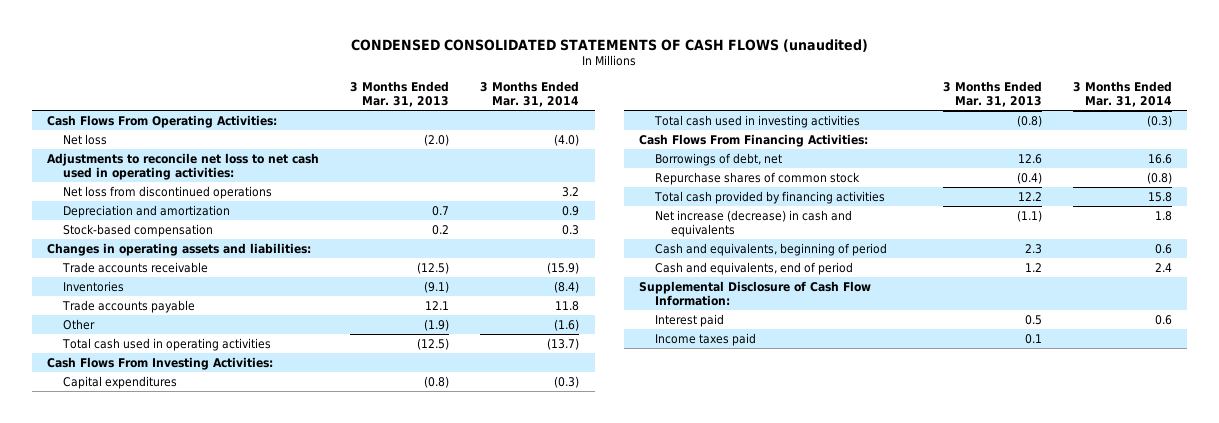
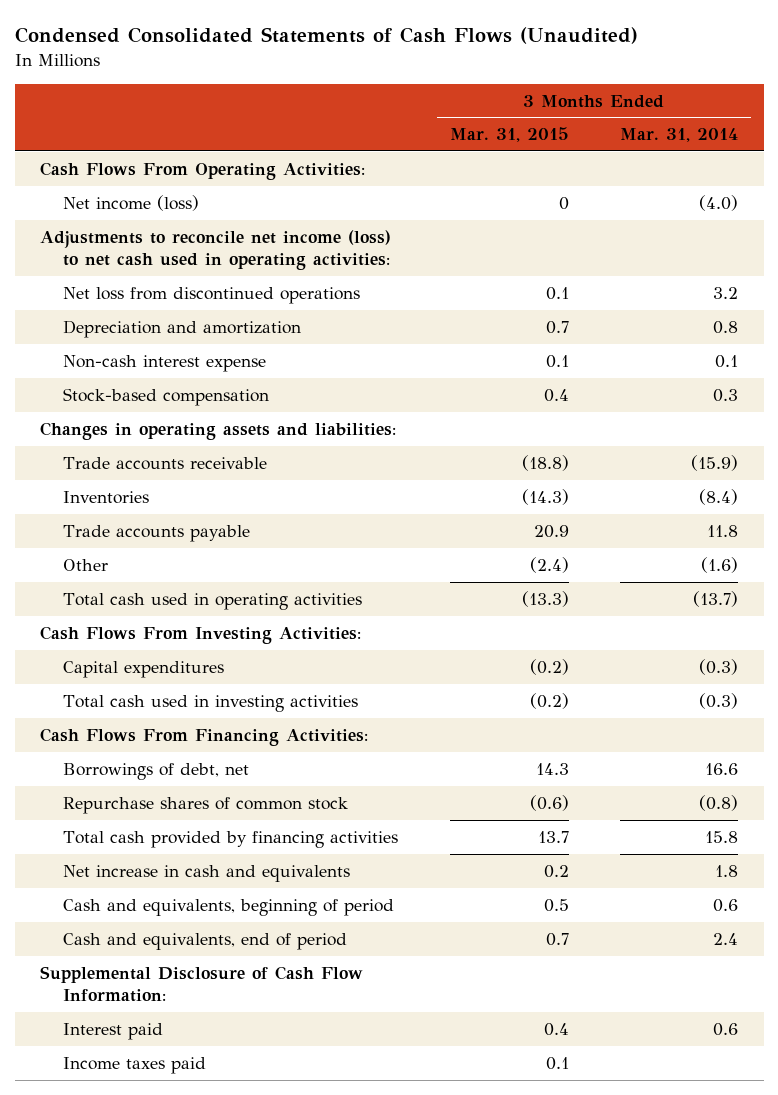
[351,38,869,52] CONDENSED CONSOLIDATED STATEMENTS OF CASH FLOWS (unaudited) -> [14,27,638,45] Condensed Consolidated Statements of Cash Flows (Unaudited)
[350,80,450,107] 3 Months Ended Mar. 31, 2013 -> none
none -> [449,127,569,143] Mar. 31, 2015
[63,133,108,145] Net loss -> [63,194,200,211] Net income (loss)
[47,152,320,180] Adjustments to reconcile net loss to net cash used in operating activities: -> [40,229,392,271] Adjustments to reconcile net income (loss) to net cash used in operating activities:
[562,205,580,216] 0.9 -> [713,320,739,334] 0.8
none -> [63,354,267,372] Non-cash interest expense
[655,209,853,237] Net increase (decrease) in cash and equivalents -> [63,864,351,882] Net increase in cash and equivalents

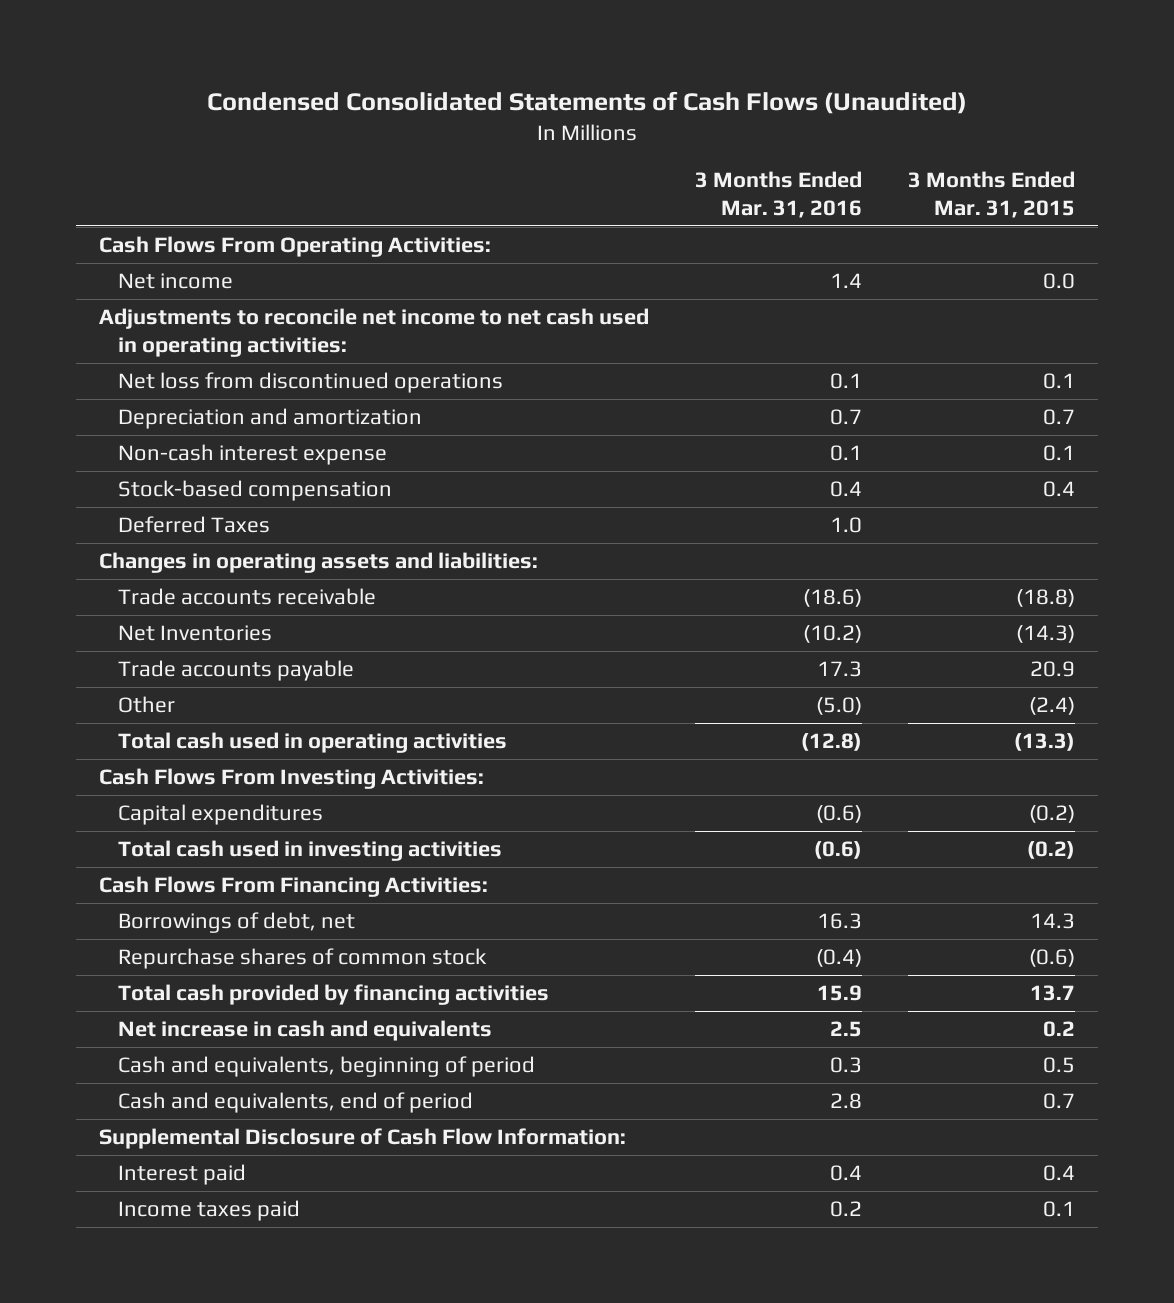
[620,128,739,143] Mar. 31, 2014 -> none
none -> [694,171,862,218] 3 Months Ended Mar. 31, 2016
[63,194,200,211] Net income (loss) -> [117,273,233,290] Net income
[558,196,569,210] 0 -> [1042,273,1075,290] 0.0
[40,229,392,271] Adjustments to reconcile net income (loss) to net cash used in operating activities: -> [98,308,649,357] Adjustments to reconcile net income to net cash used in operating activities:
none -> [117,516,270,534] Deferred Taxes
[63,490,150,504] Inventories -> [117,625,272,642] Net Inventories

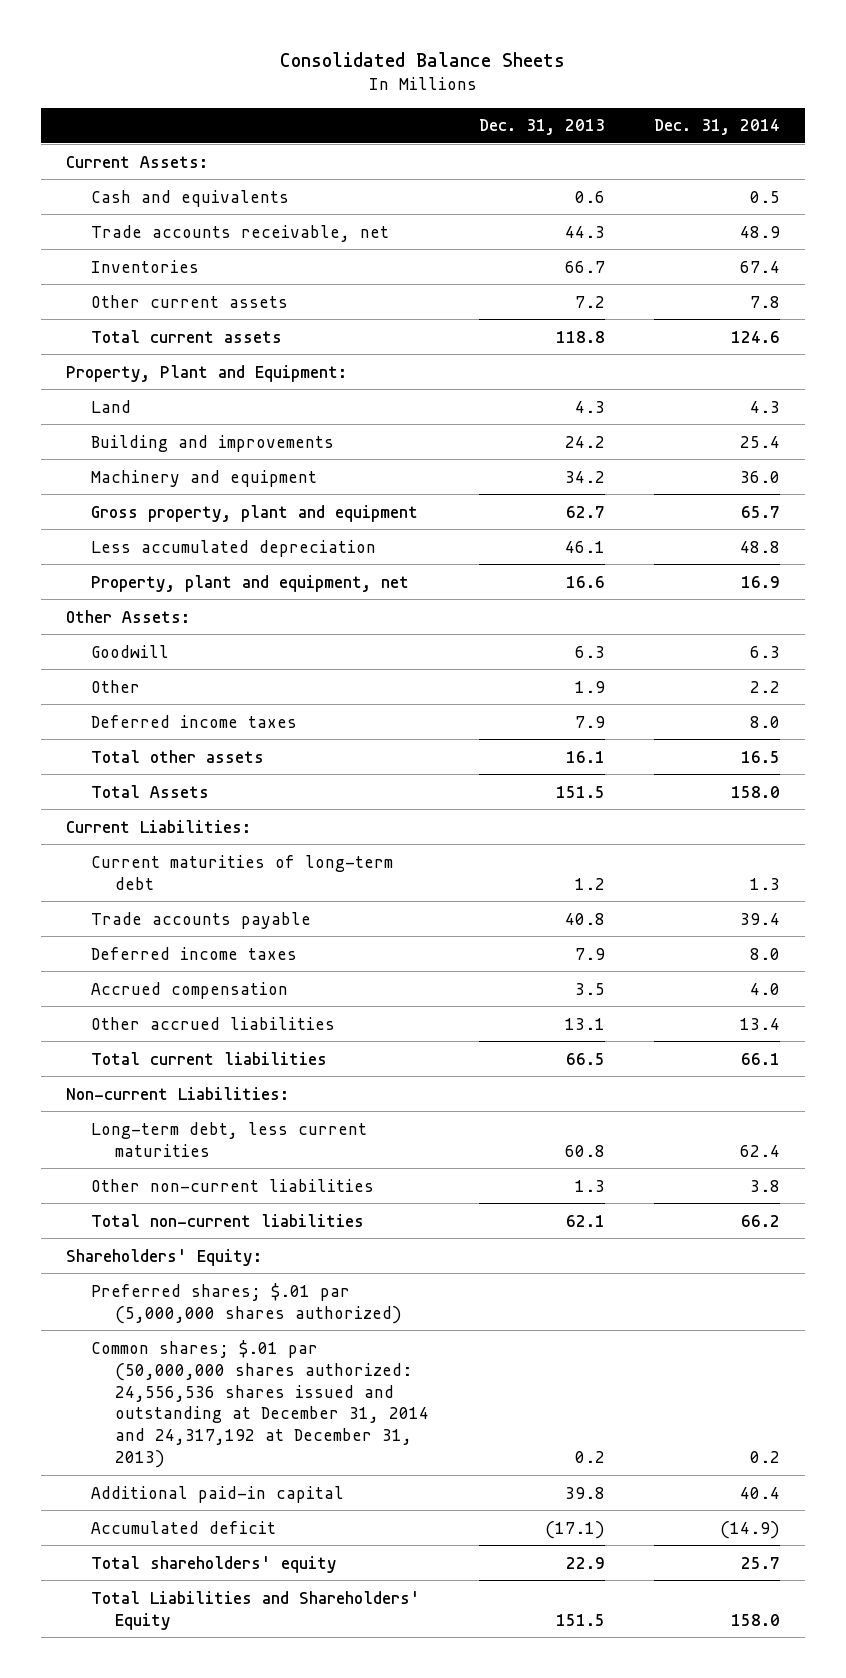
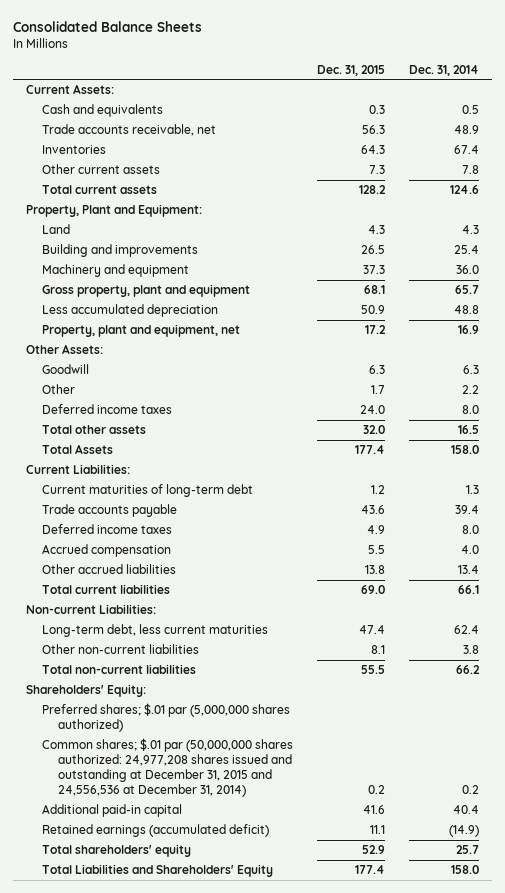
[478,119,605,136] Dec. 31, 2013 -> none
none -> [317,64,386,76] Dec. 31, 2015
[90,1339,430,1469] Common shares; $.01 par (50,000,000 shares authorized: 24,556,536 shares issued and outstanding at December 31, 2014 and 24,317,192 at December 31, 2013) -> [41,737,293,798] Common shares; $.01 par (50,000,000 shares authorized: 24,977,208 shares issued and outstanding at December 31, 2015 and 24,556,536 at December 31, 2014)
[90,1520,276,1534] Accumulated deficit -> [41,823,269,837] Retained earnings (accumulated deficit)

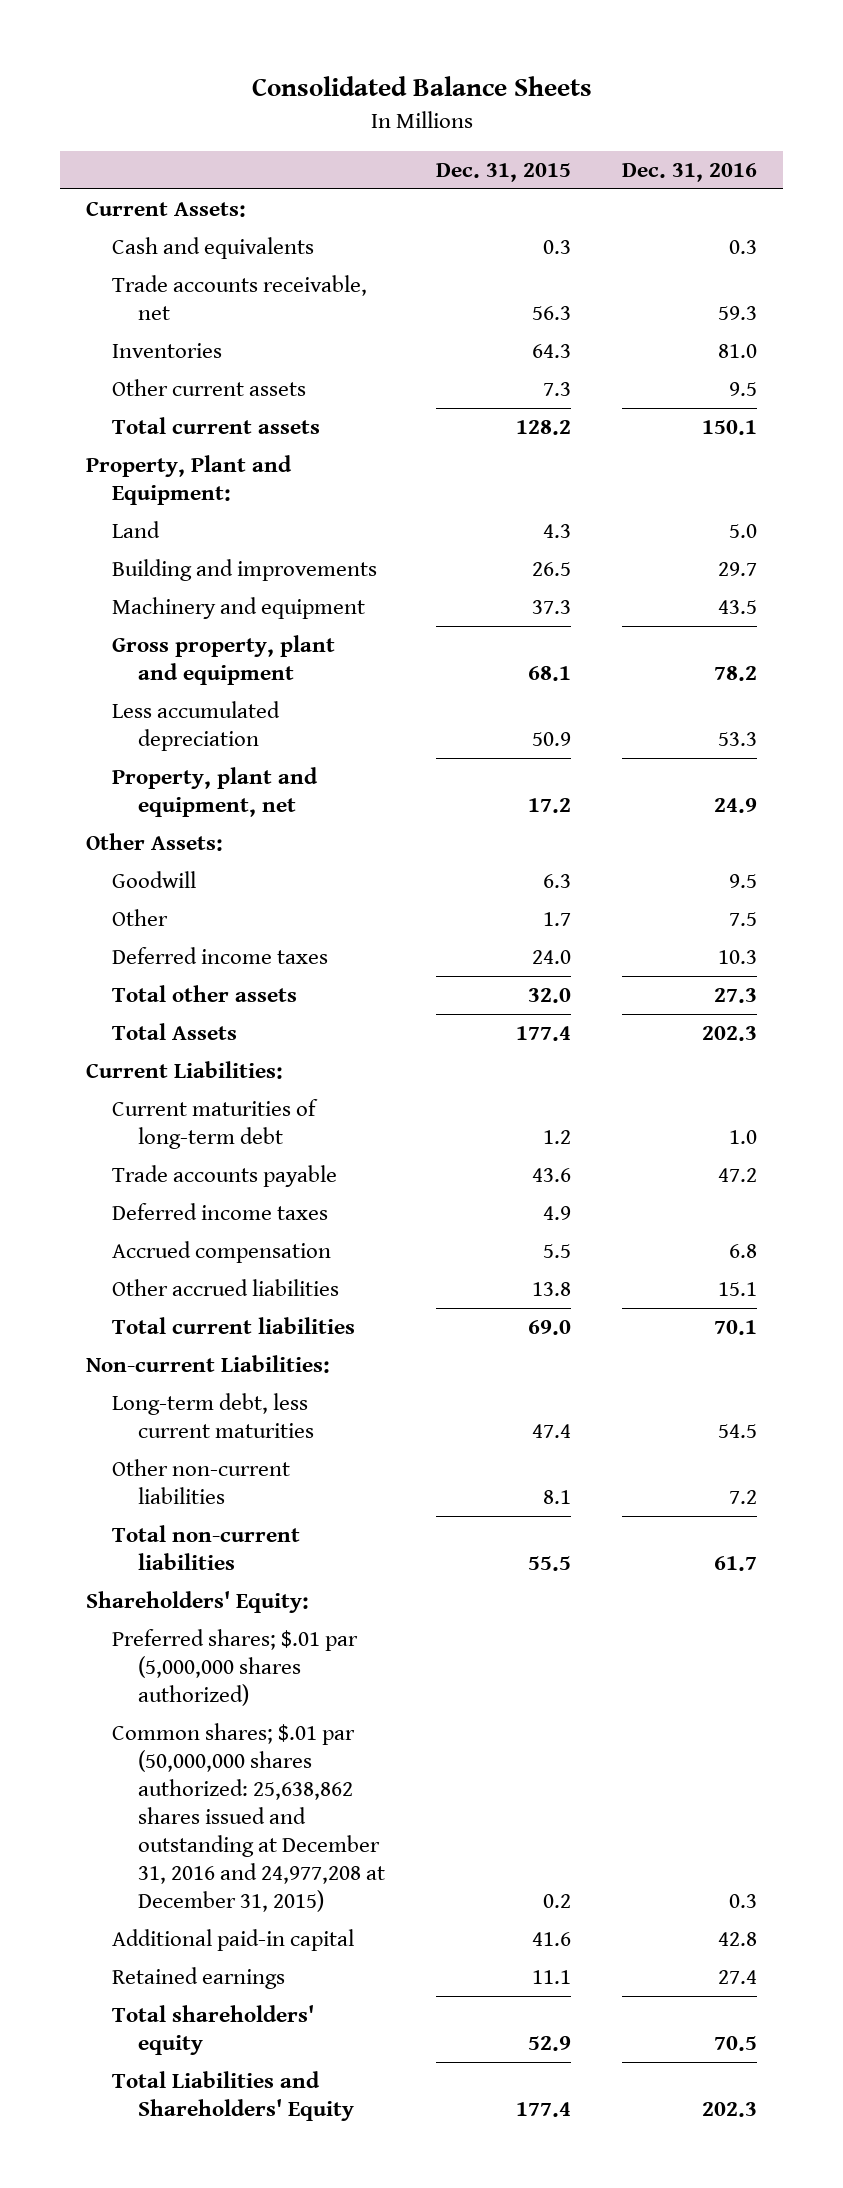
[409,64,480,76] Dec. 31, 2014 -> none
none -> [622,163,758,183] Dec. 31, 2016
[41,737,293,798] Common shares; $.01 par (50,000,000 shares authorized: 24,977,208 shares issued and outstanding at December 31, 2015 and 24,556,536 at December 31, 2014) -> [111,1723,385,1912] Common shares; $.01 par (50,000,000 shares authorized: 25,638,862 shares issued and outstanding at December 31, 2016 and 24,977,208 at December 31, 2015)
[41,823,269,837] Retained earnings (accumulated deficit) -> [111,1967,285,1990] Retained earnings

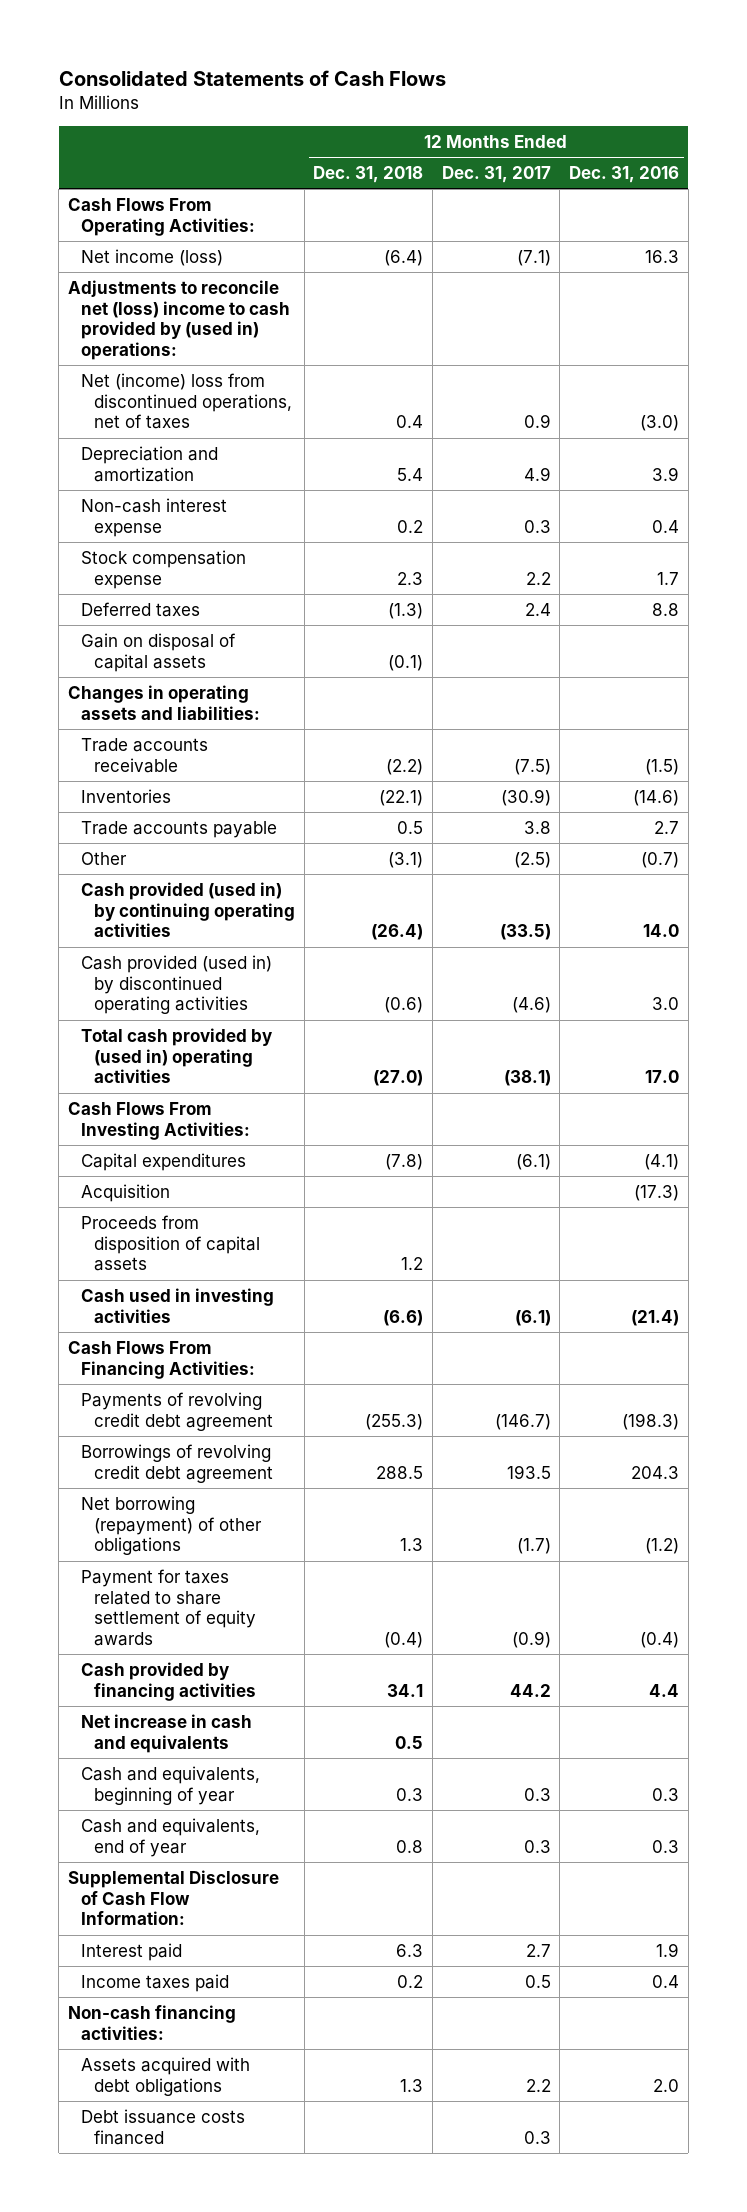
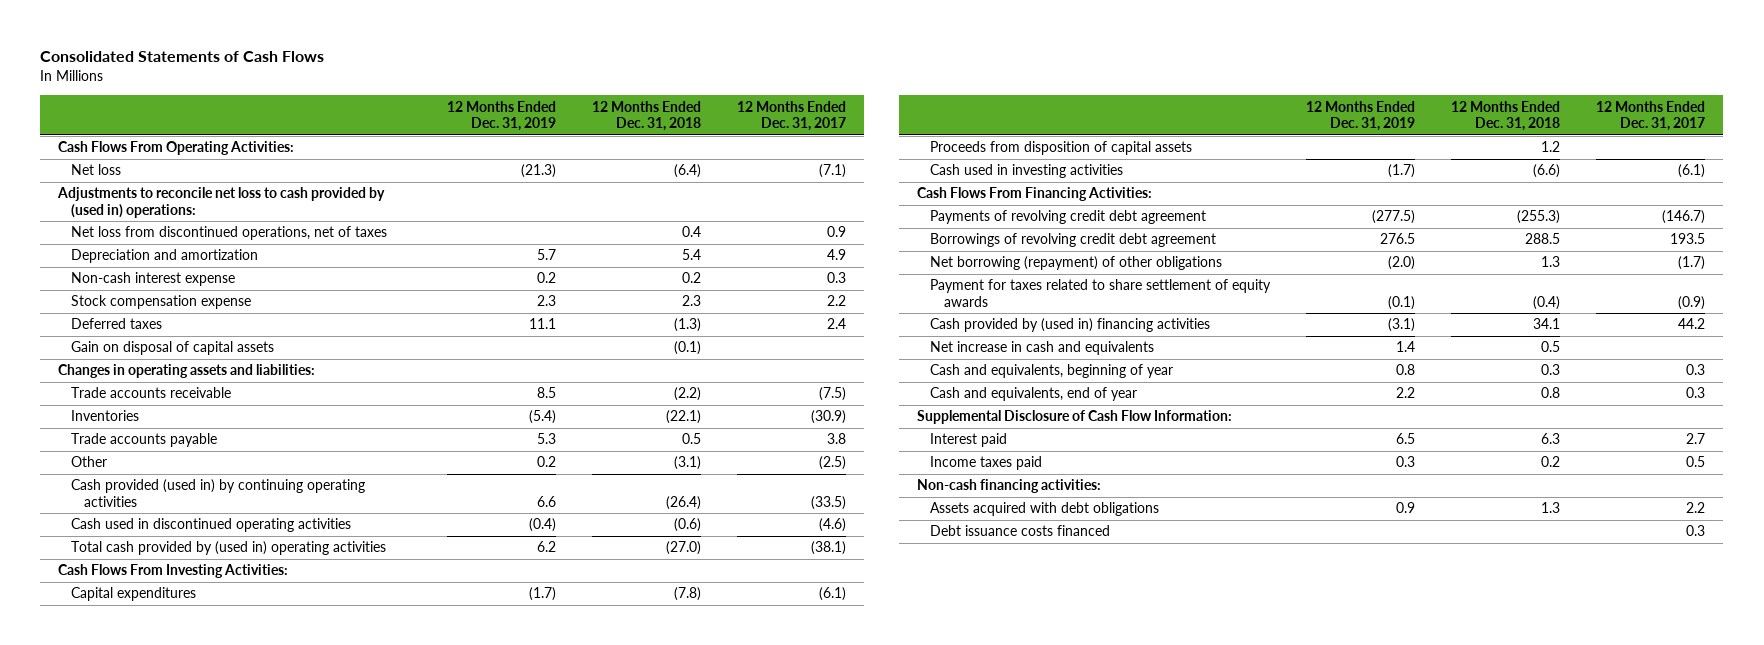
[568,166,679,184] Dec. 31, 2016 -> none
none -> [447,100,557,132] 12 Months Ended Dec. 31, 2019
[81,248,224,266] Net income (loss) -> [71,164,122,176] Net loss
[68,279,291,361] Adjustments to reconcile net (loss) income to cash provided by (used in) operations: -> [57,187,386,219] Adjustments to reconcile net loss to cash provided by (used in) operations:
[81,372,293,430] Net (income) loss from discontinued operations, net of taxes -> [71,226,388,241] Net loss from discontinued operations, net of taxes
[81,954,273,1015] Cash provided (used in) by discontinued operating activities -> [71,518,352,533] Cash used in discontinued operating activities
[81,1183,171,1202] Acquisition -> none
[81,1661,257,1701] Cash provided by financing activities -> [930,318,1211,333] Cash provided by (used in) financing activities

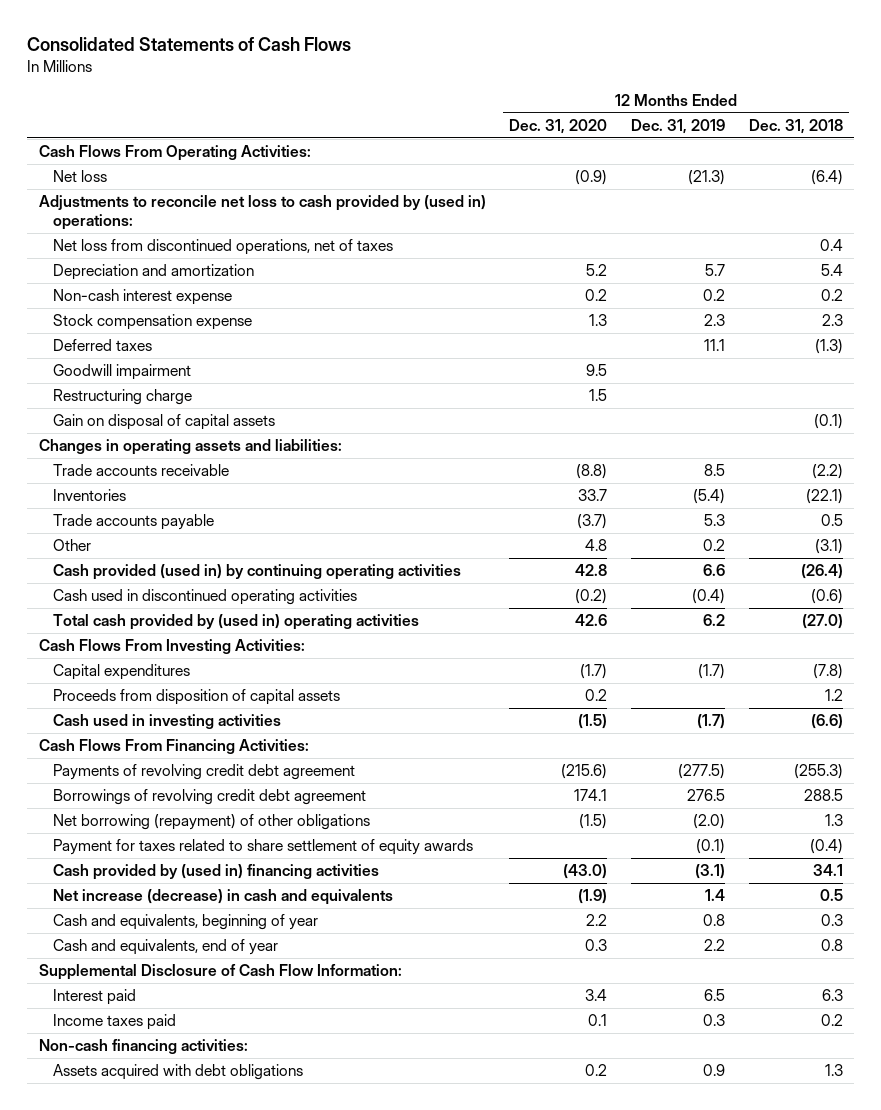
[737,100,847,132] 12 Months Ended Dec. 31, 2017 -> none
none -> [509,118,608,134] Dec. 31, 2020
none -> [52,364,191,381] Goodwill impairment
none -> [52,389,192,406] Restructuring charge
[930,341,1155,356] Net increase in cash and equivalents -> [52,889,393,906] Net increase (decrease) in cash and equivalents
[930,525,1111,537] Debt issuance costs financed -> none

